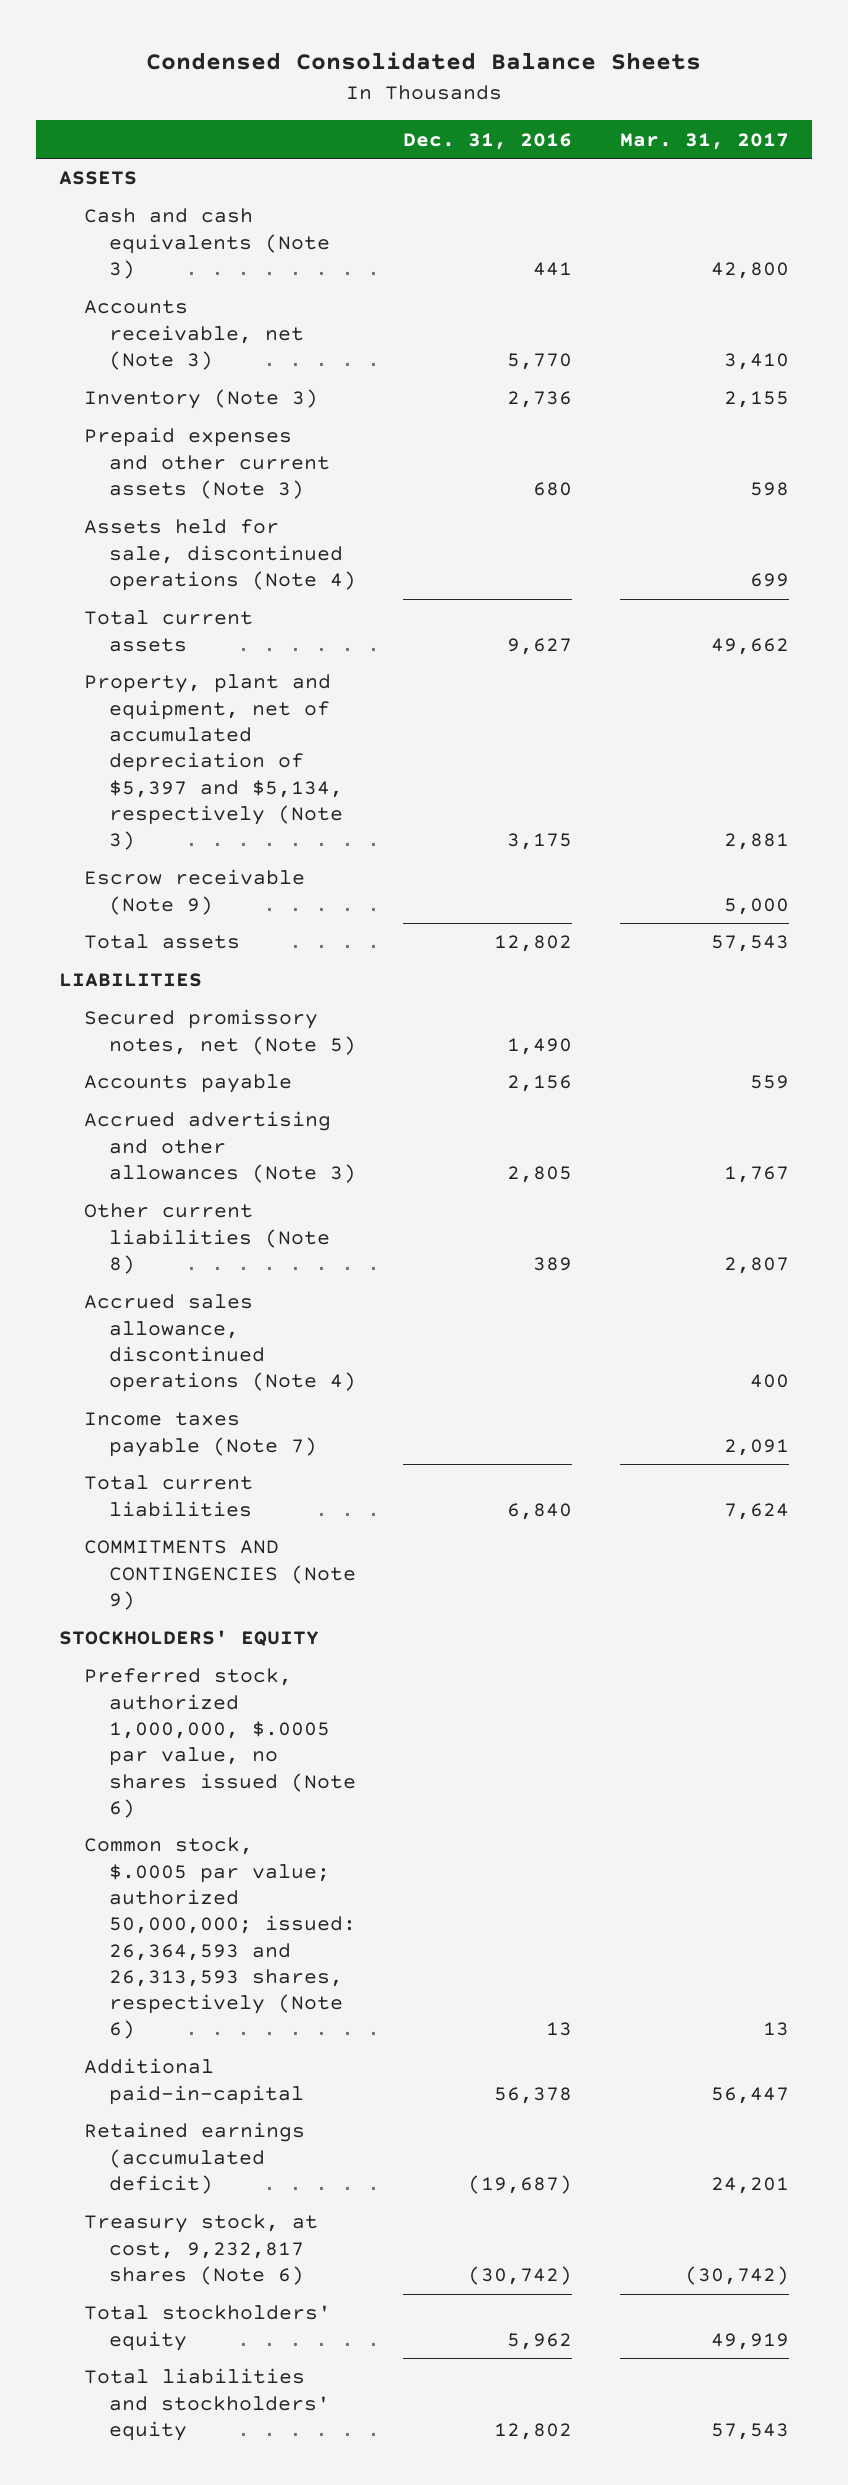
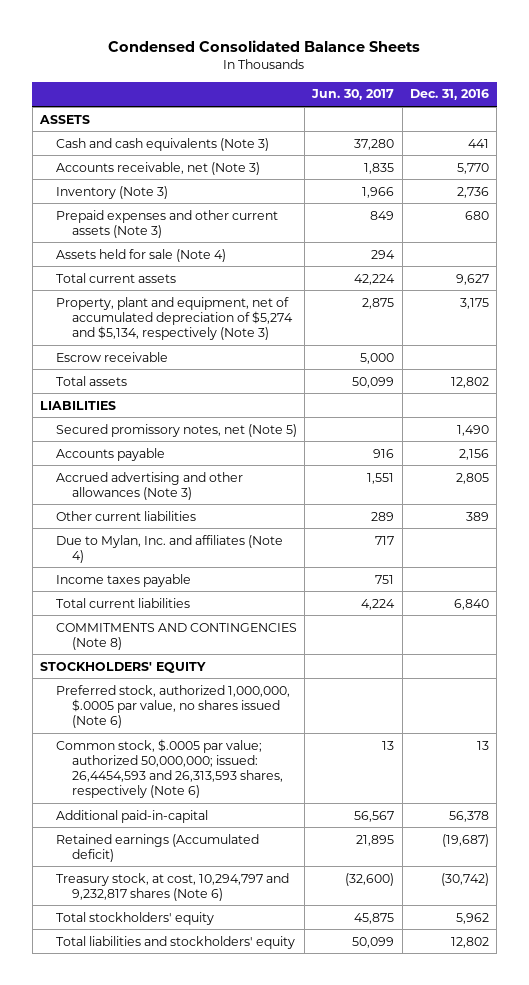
[619,132,789,150] Mar. 31, 2017 -> none
none -> [311,89,395,101] Jun. 30, 2017
[84,519,357,591] Assets held for sale, discontinued operations (Note 4) -> [55,248,226,262] Assets held for sale (Note 4)
[84,674,344,851] Property, plant and equipment, net of accumulated depreciation of $5,397 and $5,134, respectively (Note 3) -> [55,296,293,340] Property, plant and equipment, net of accumulated depreciation of $5,274 and $5,134, respectively (Note 3)
[84,869,306,915] Escrow receivable (Note 9) -> [55,351,168,362] Escrow receivable
[84,1294,357,1393] Accrued sales allowance, discontinued operations (Note 4) -> none
[84,1203,331,1274] Other current liabilities (Note 8) -> [55,510,196,521] Other current liabilities
none -> [55,534,283,563] Due to Mylan, Inc. and affiliates (Note 4)
[84,1412,318,1457] Income taxes payable (Note 7) -> [55,573,191,587] Income taxes payable
[84,1540,357,1610] COMMITMENTS AND CONTINGENCIES (Note 9) -> [55,622,297,650] COMMITMENTS AND CONTINGENCIES (Note 8)
[84,1837,357,2040] Common stock, $.0005 par value; authorized 50,000,000; issued: 26,364,593 and 26,313,593 shares, respectively (Note 6) -> [55,738,283,798] Common stock, $.0005 par value; authorized 50,000,000; issued: 26,4454,593 and 26,313,593 shares, respectively (Note 6)
[84,2122,306,2194] Retained earnings (accumulated deficit) -> [55,833,259,862] Retained earnings (Accumulated deficit)
[84,2214,319,2285] Treasury stock, at cost, 9,232,817 shares (Note 6) -> [55,872,289,901] Treasury stock, at cost, 10,294,797 and 9,232,817 shares (Note 6)

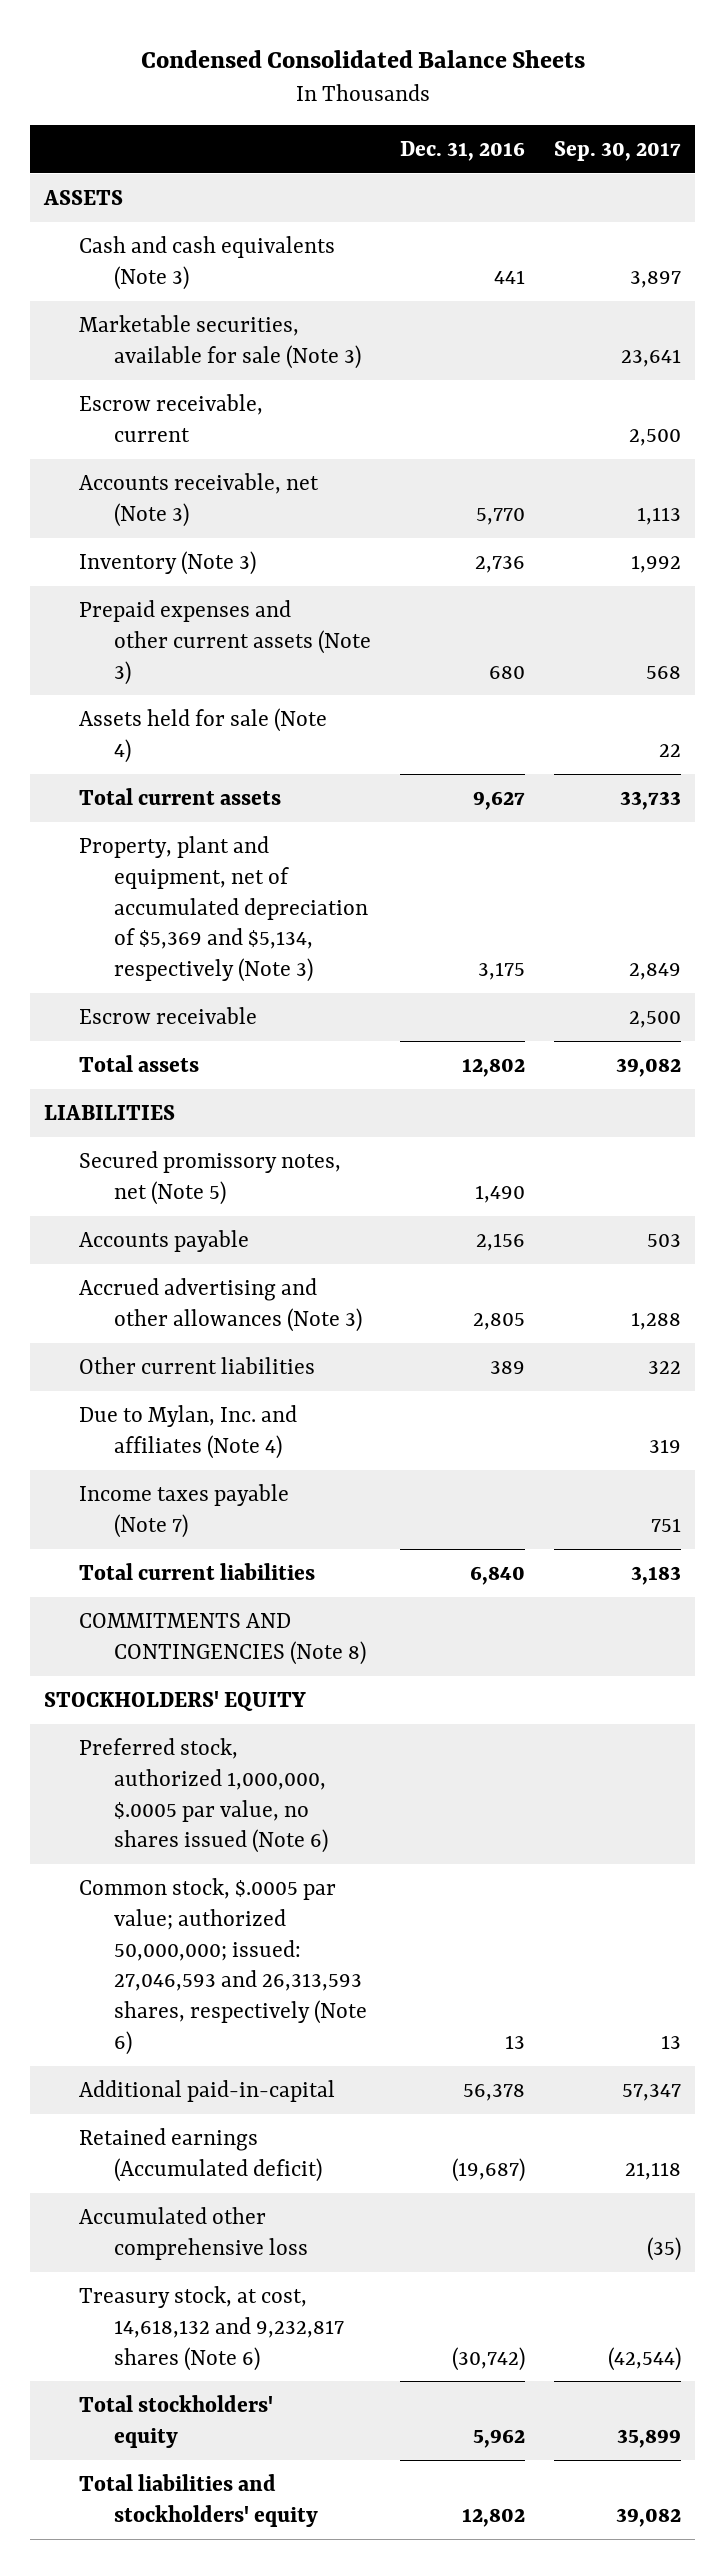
[311,89,395,101] Jun. 30, 2017 -> none
none -> [553,140,681,161] Sep. 30, 2017
none -> [79,314,362,369] Marketable securities, available for sale (Note 3)
none -> [79,393,264,442] Escrow receivable, current
[55,296,293,340] Property, plant and equipment, net of accumulated depreciation of $5,274 and $5,134, respectively (Note 3) -> [79,835,369,983] Property, plant and equipment, net of accumulated depreciation of $5,369 and $5,134, respectively (Note 3)
[55,573,191,587] Income taxes payable -> [79,1483,290,1538] Income taxes payable (Note 7)
[55,738,283,798] Common stock, $.0005 par value; authorized 50,000,000; issued: 26,4454,593 and 26,313,593 shares, respectively (Note 6) -> [79,1877,368,2056] Common stock, $.0005 par value; authorized 50,000,000; issued: 27,046,593 and 26,313,593 shares, respectively (Note 6)
none -> [79,2206,309,2260] Accumulated other comprehensive loss
[55,872,289,901] Treasury stock, at cost, 10,294,797 and 9,232,817 shares (Note 6) -> [79,2285,345,2371] Treasury stock, at cost, 14,618,132 and 9,232,817 shares (Note 6)

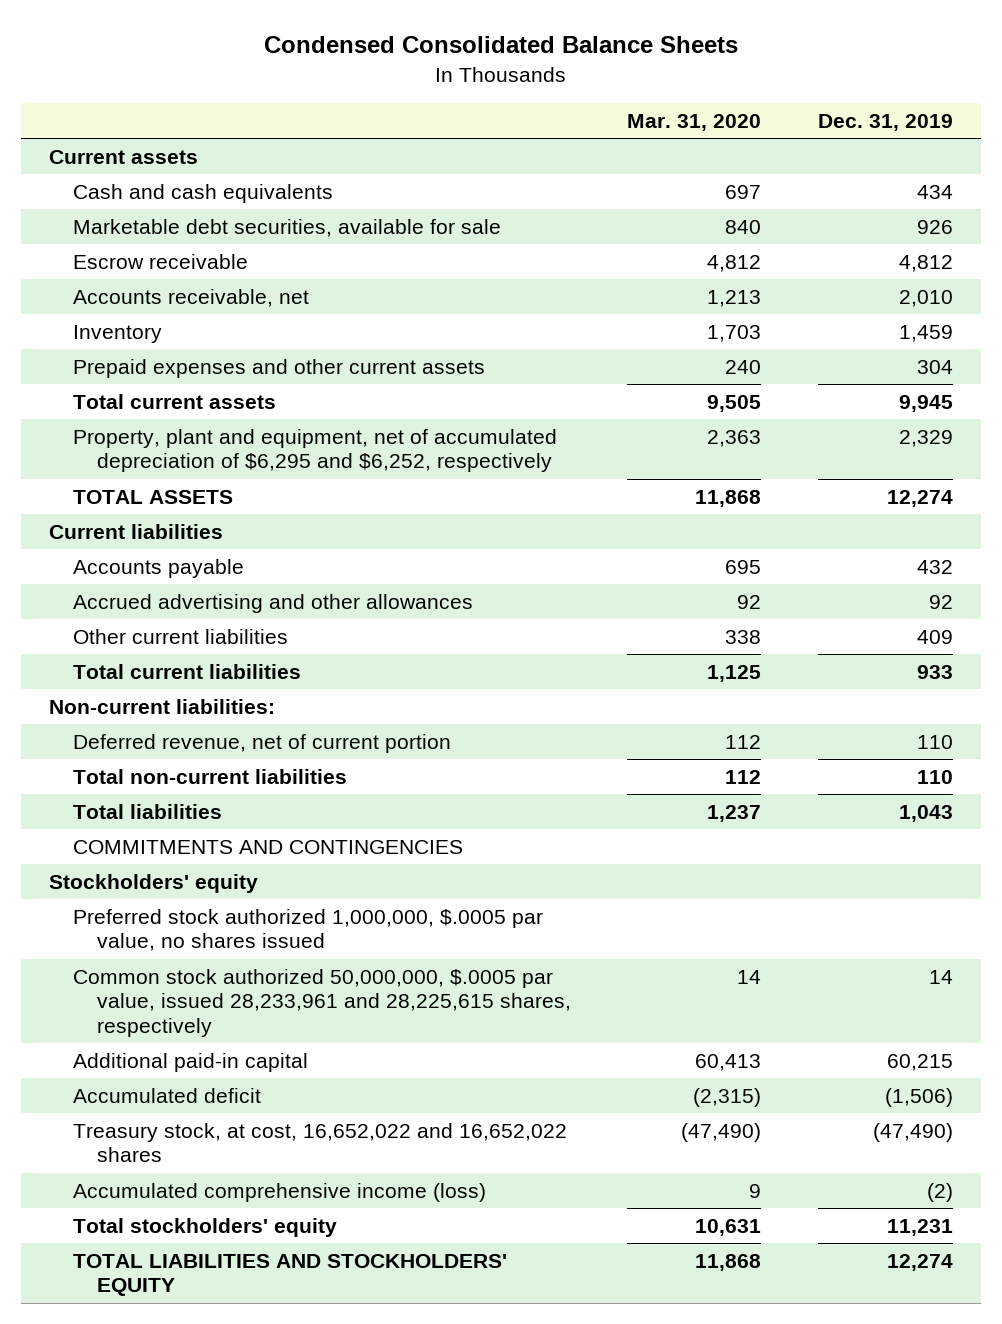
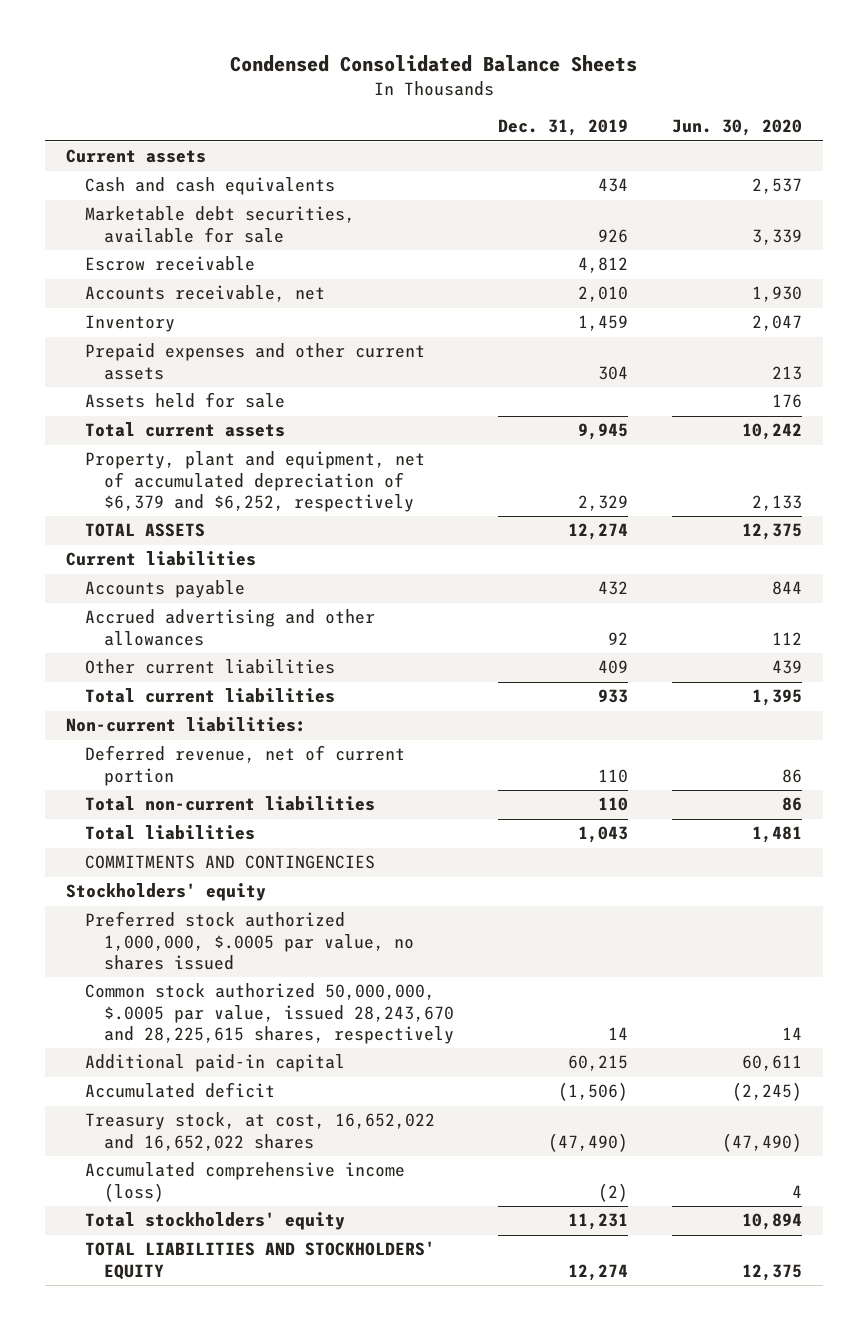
[627,113,762,131] Mar. 31, 2020 -> none
none -> [671,119,802,137] Jun. 30, 2020
none -> [85,392,286,409] Assets held for sale
[72,428,557,473] Property, plant and equipment, net of accumulated depreciation of $6,295 and $6,252, respectively -> [85,451,426,512] Property, plant and equipment, net of accumulated depreciation of $6,379 and $6,252, respectively
[72,968,571,1037] Common stock authorized 50,000,000, $.0005 par value, issued 28,233,961 and 28,225,615 shares, respectively -> [85,983,455,1044] Common stock authorized 50,000,000, $.0005 par value, issued 28,243,670 and 28,225,615 shares, respectively

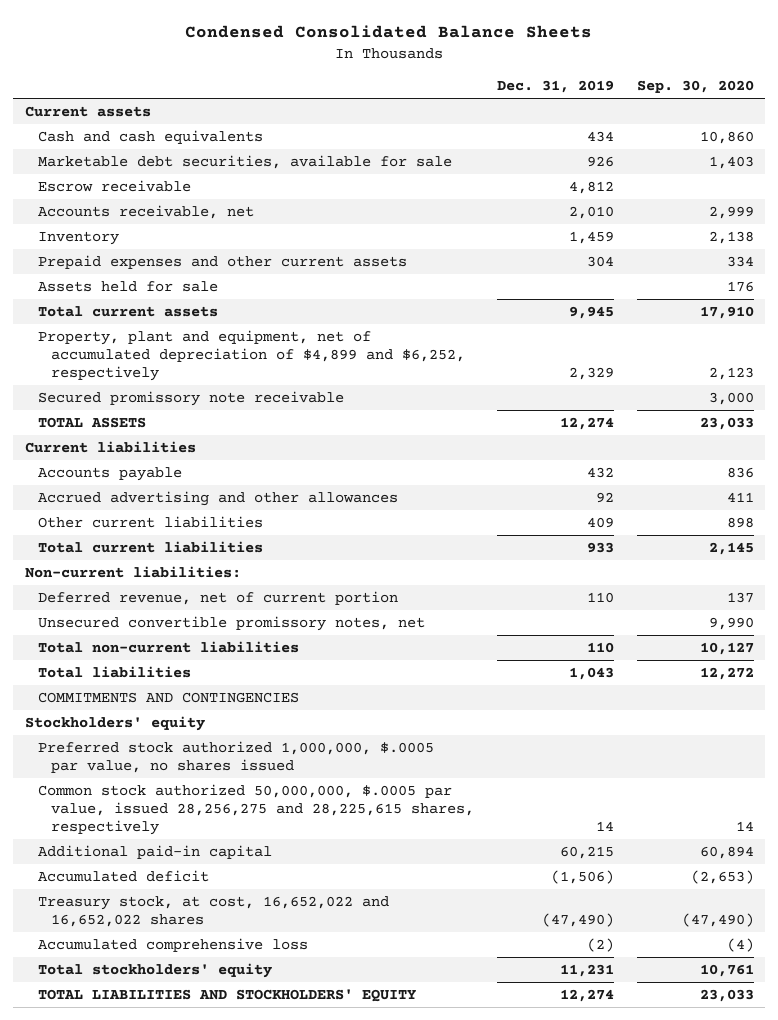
[671,119,802,137] Jun. 30, 2020 -> none
none -> [636,80,754,94] Sep. 30, 2020
[85,451,426,512] Property, plant and equipment, net of accumulated depreciation of $6,379 and $6,252, respectively -> [37,329,466,381] Property, plant and equipment, net of accumulated depreciation of $4,899 and $6,252, respectively
none -> [37,390,344,406] Secured promissory note receivable
none -> [37,615,425,631] Unsecured convertible promissory notes, net
[85,983,455,1044] Common stock authorized 50,000,000, $.0005 par value, issued 28,243,670 and 28,225,615 shares, respectively -> [37,783,475,835] Common stock authorized 50,000,000, $.0005 par value, issued 28,256,275 and 28,225,615 shares, respectively
[85,1162,406,1202] Accumulated comprehensive income (loss) -> [37,937,308,952] Accumulated comprehensive loss

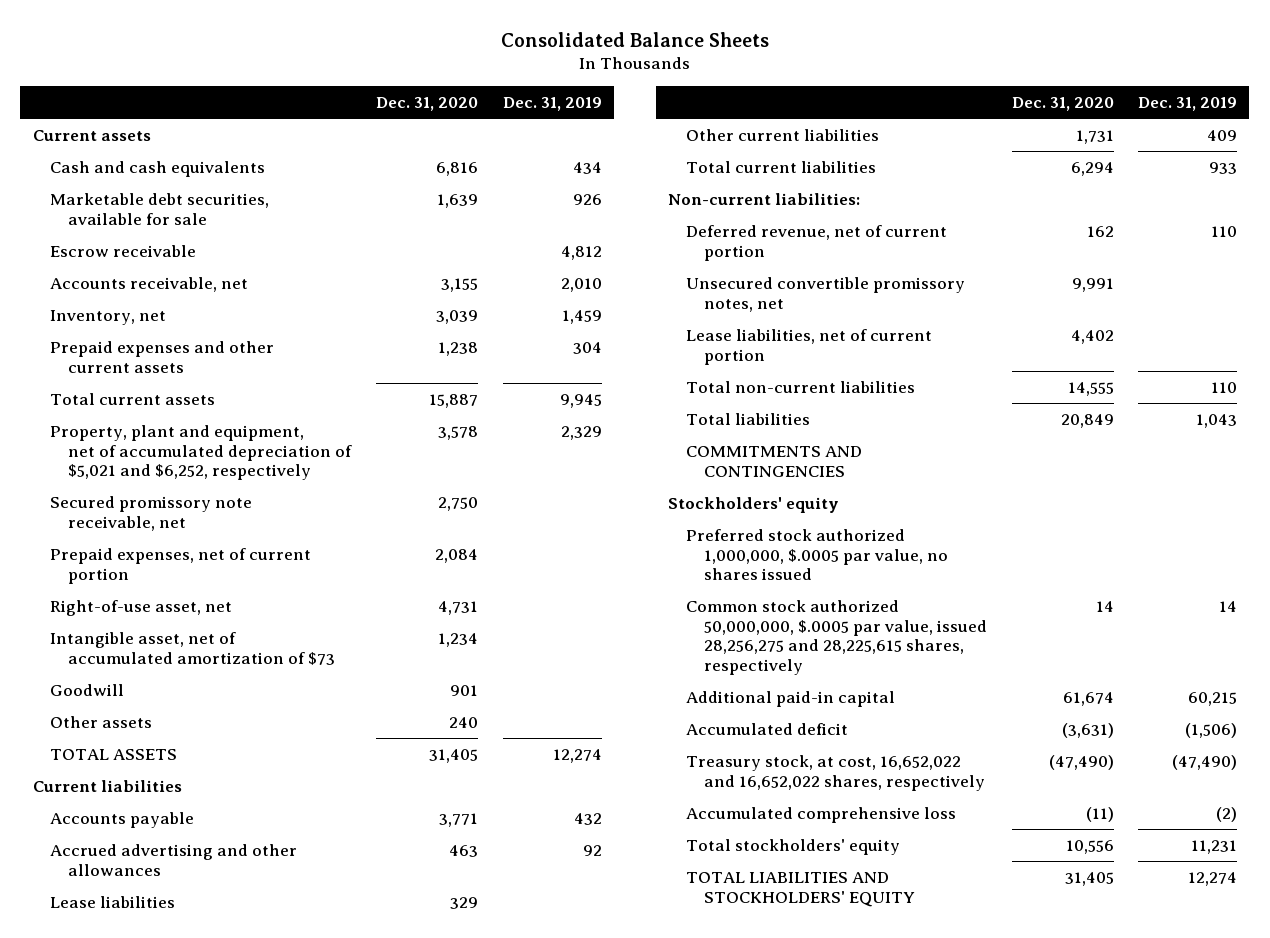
[185,25,593,39] Condensed Consolidated Balance Sheets -> [500,31,769,47] Consolidated Balance Sheets
[636,80,754,94] Sep. 30, 2020 -> none
none -> [375,97,478,112] Dec. 31, 2020
[37,230,119,245] Inventory -> [50,309,167,325] Inventory, net
[37,280,218,292] Assets held for sale -> none
[37,329,466,381] Property, plant and equipment, net of accumulated depreciation of $4,899 and $6,252, respectively -> [50,424,353,481] Property, plant and equipment, net of accumulated depreciation of $5,021 and $6,252, respectively
[37,390,344,406] Secured promissory note receivable -> [50,495,253,531] Secured promissory note receivable, net
none -> [50,547,312,584] Prepaid expenses, net of current portion
none -> [50,599,233,616] Right-of-use asset, net
none -> [50,631,336,665] Intangible asset, net of accumulated amortization of $73
none -> [50,683,125,696] Goodwill
none -> [50,715,153,728] Other assets
none -> [50,895,176,908] Lease liabilities
none -> [686,328,933,365] Lease liabilities, net of current portion
[37,895,389,927] Treasury stock, at cost, 16,652,022 and 16,652,022 shares -> [686,754,985,791] Treasury stock, at cost, 16,652,022 and 16,652,022 shares, respectively

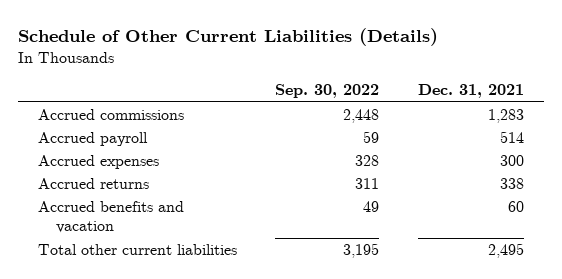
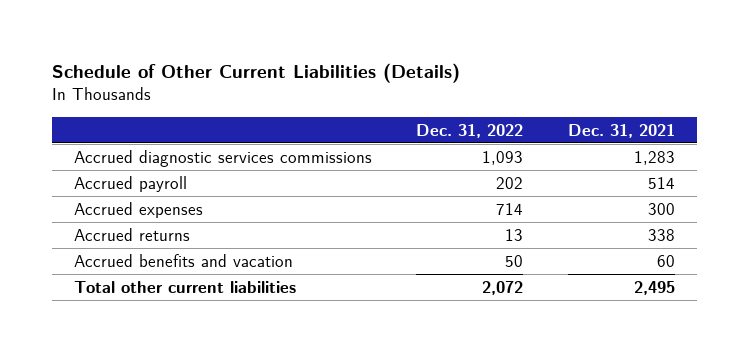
[275,84,380,99] Sep. 30, 2022 -> none
none -> [416,123,524,138] Dec. 31, 2022
[37,109,184,121] Accrued commissions -> [74,149,373,167] Accrued diagnostic services commissions

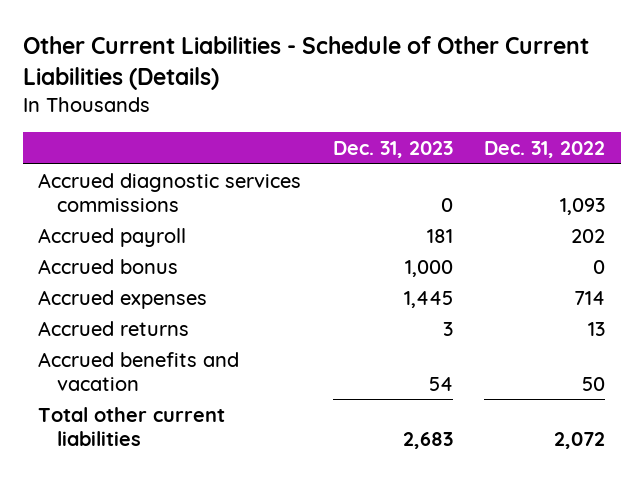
[52,62,461,83] Schedule of Other Current Liabilities (Details) -> [22,35,589,91] Other Current Liabilities - Schedule of Other Current Liabilities (Details)
[567,123,675,138] Dec. 31, 2021 -> none
none -> [332,141,453,159] Dec. 31, 2023
none -> [38,258,179,274] Accrued bonus

